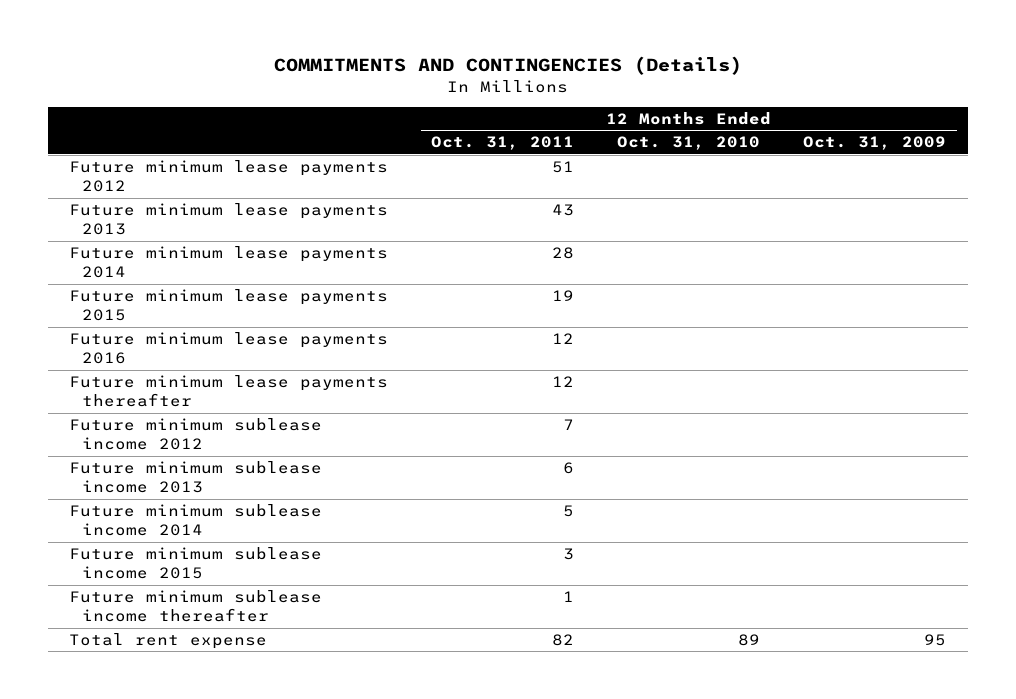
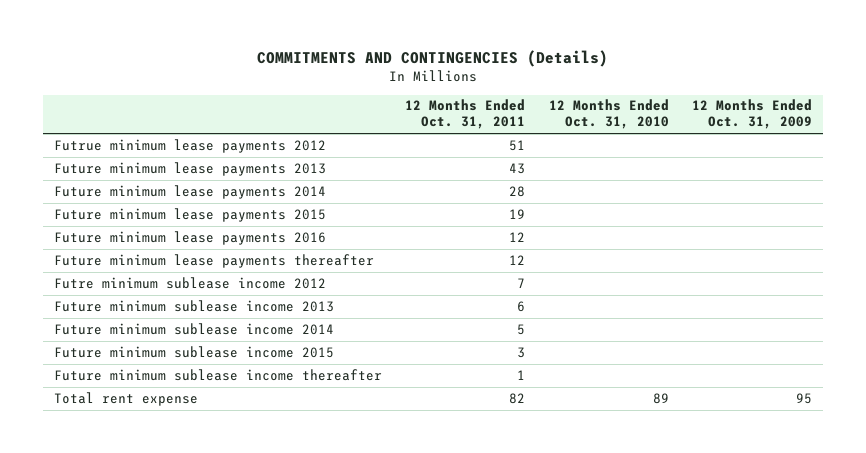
[69,159,389,193] Future minimum lease payments 2012 -> [54,138,327,153] Futrue minimum lease payments 2012
[69,417,323,451] Future minimum sublease income 2012 -> [54,276,327,289] Futre minimum sublease income 2012

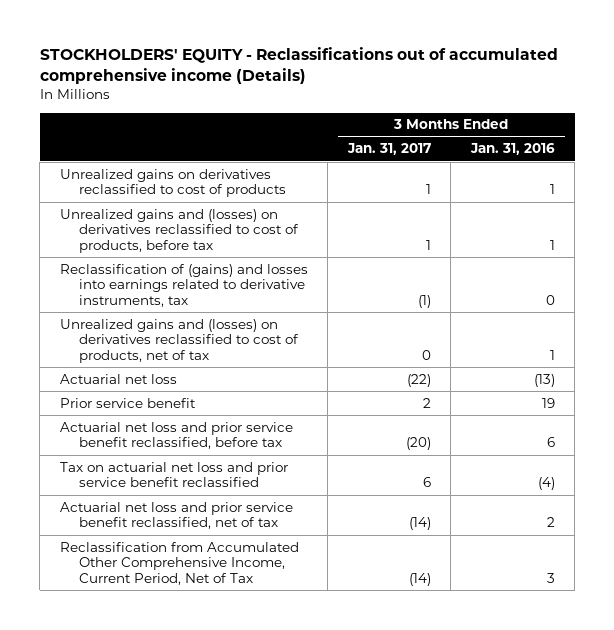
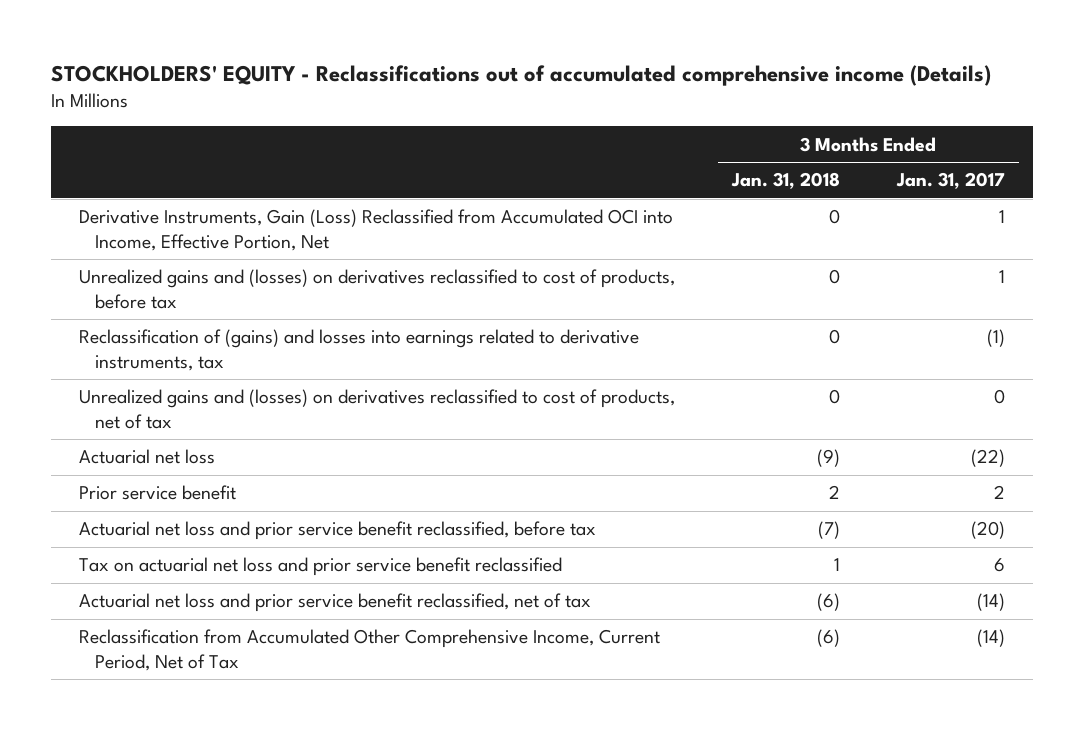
[469,143,555,156] Jan. 31, 2016 -> none
none -> [730,172,840,190] Jan. 31, 2018
[59,168,287,198] Unrealized gains on derivatives reclassified to cost of products -> none
none -> [79,209,674,251] Derivative Instruments, Gain (Loss) Reclassified from Accumulated OCI into Income, Effective Portion, Net

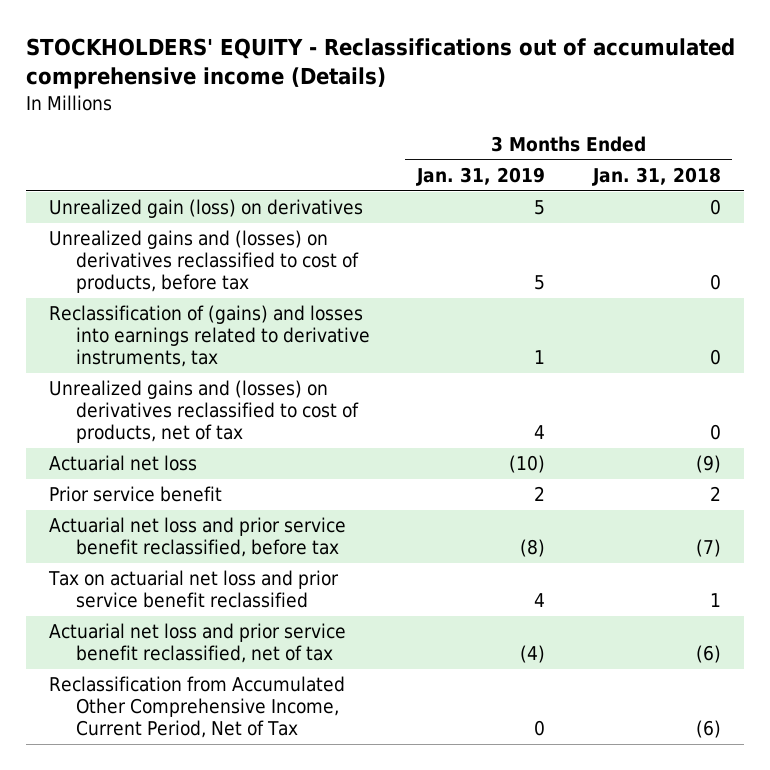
[895,172,1005,190] Jan. 31, 2017 -> none
none -> [416,166,546,186] Jan. 31, 2019
[79,209,674,251] Derivative Instruments, Gain (Loss) Reclassified from Accumulated OCI into Income, Effective Portion, Net -> [49,199,364,219] Unrealized gain (loss) on derivatives

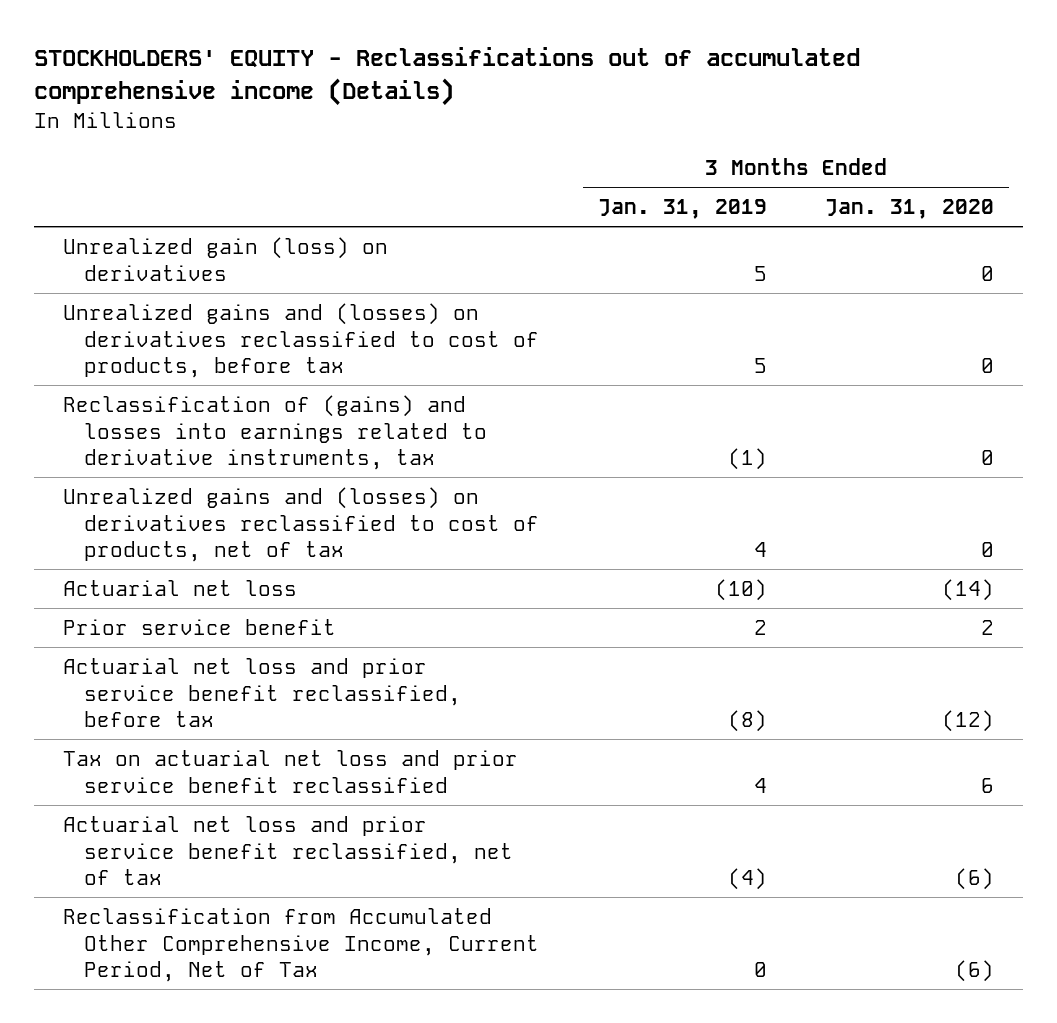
[591,166,721,186] Jan. 31, 2018 -> none
none -> [825,199,995,220] Jan. 31, 2020
[534,350,546,365] 1 -> [727,448,767,471] (1)

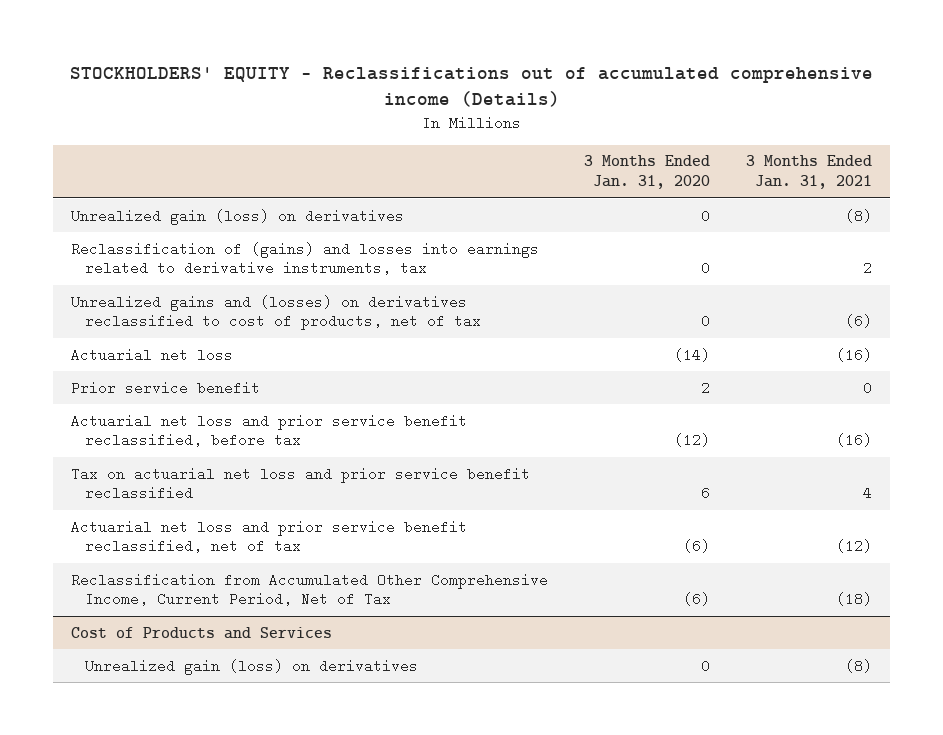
[597,199,767,220] Jan. 31, 2019 -> none
none -> [746,155,873,190] 3 Months Ended Jan. 31, 2021
[62,302,540,379] Unrealized gains and (losses) on derivatives reclassified to cost of products, before tax -> none
none -> [71,626,333,639] Cost of Products and Services
none -> [85,658,419,675] Unrealized gain (loss) on derivatives

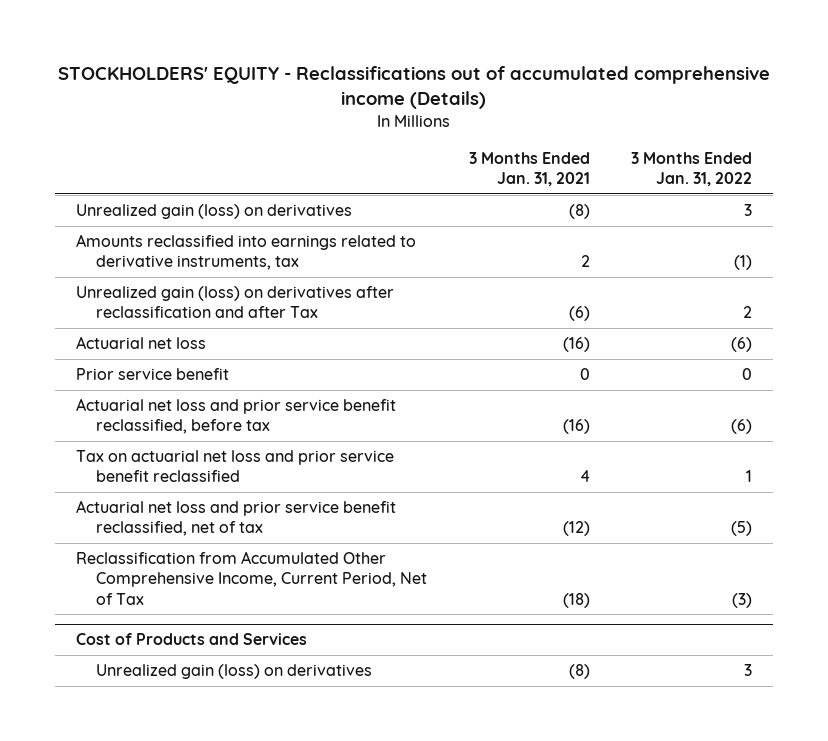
[584,155,711,190] 3 Months Ended Jan. 31, 2020 -> none
none -> [631,151,753,186] 3 Months Ended Jan. 31, 2022
[71,294,482,331] Unrealized gains and (losses) on derivatives reclassified to cost of products, net of tax -> none
[71,241,540,276] Reclassification of (gains) and losses into earnings related to derivative instruments, tax -> [75,233,416,271] Amounts reclassified into earnings related to derivative instruments, tax
none -> [75,285,394,319] Unrealized gain (loss) on derivatives after reclassification and after Tax

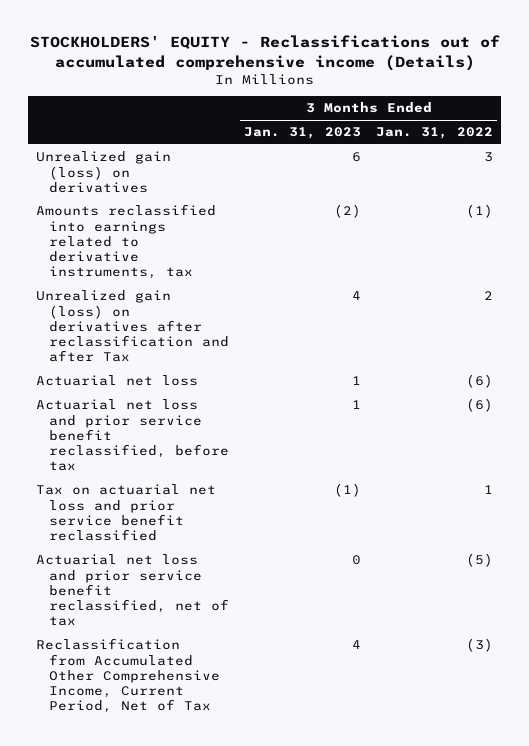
[468,151,590,186] 3 Months Ended Jan. 31, 2021 -> none
none -> [244,127,362,140] Jan. 31, 2023
[75,367,229,380] Prior service benefit -> none
[75,633,307,646] Cost of Products and Services -> none
[96,663,373,679] Unrealized gain (loss) on derivatives -> none

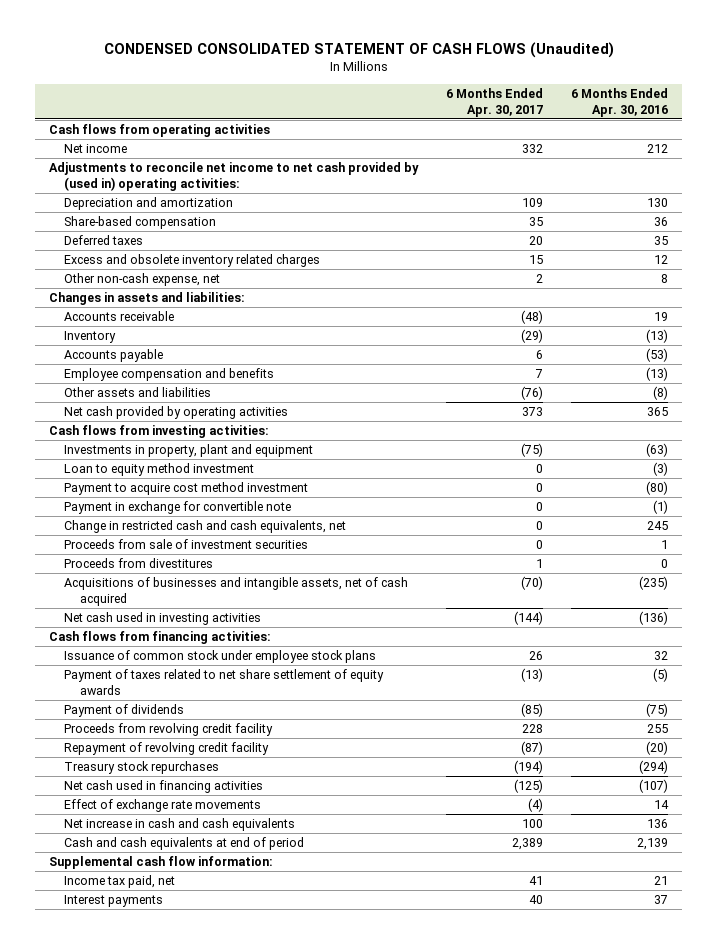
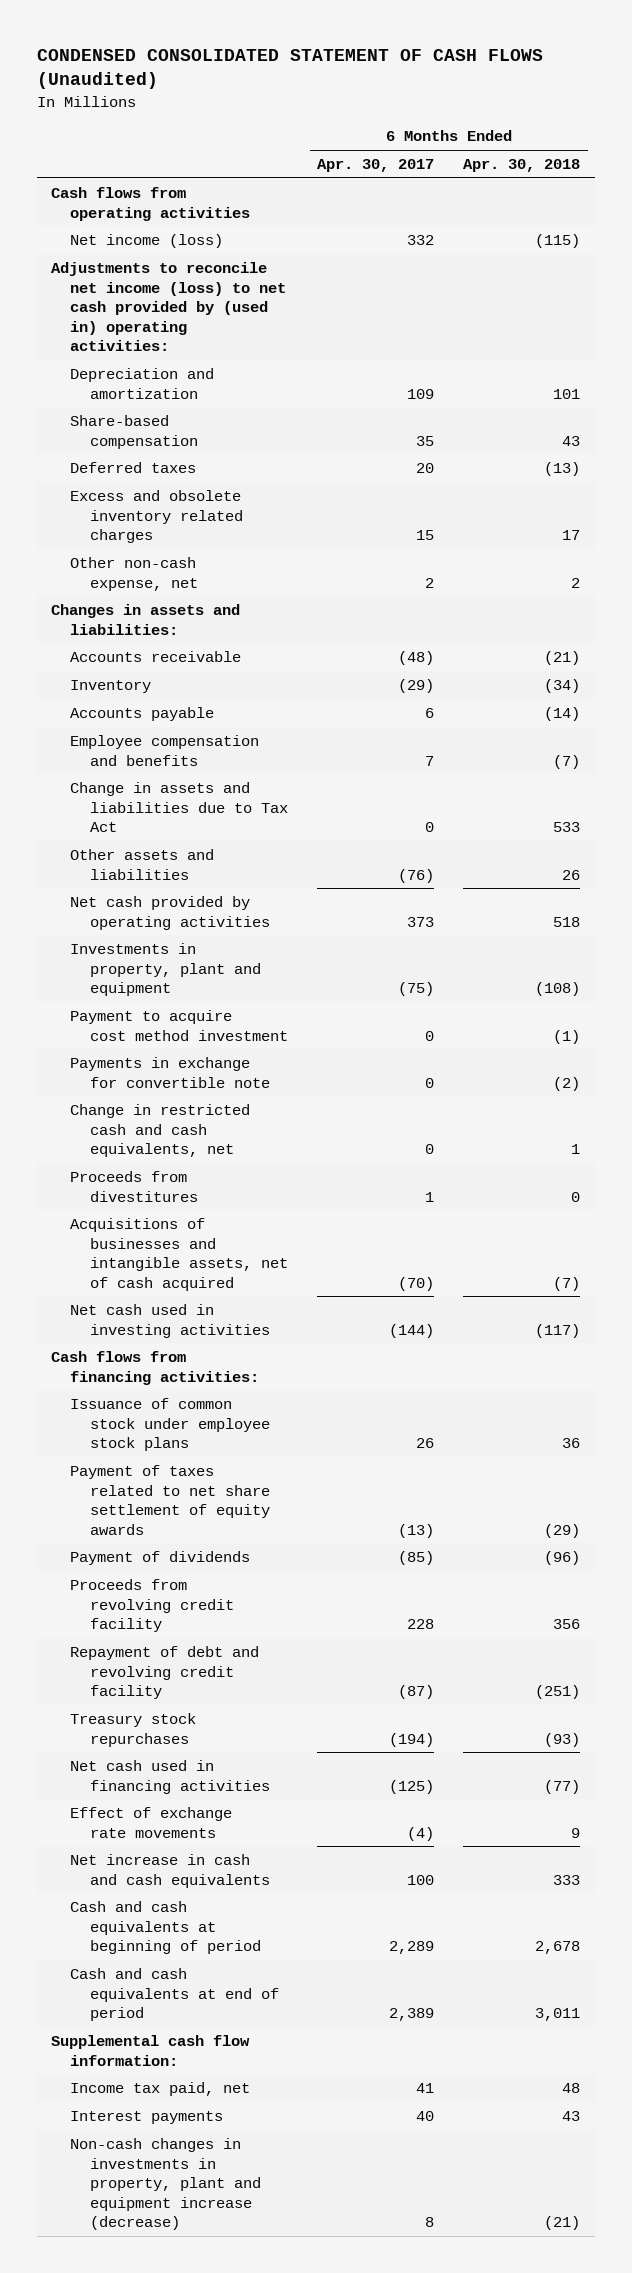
[571,88,669,117] 6 Months Ended Apr. 30, 2016 -> none
none -> [463,159,581,173] Apr. 30, 2018
[64,144,128,154] Net income -> [70,234,224,249] Net income (loss)
[48,162,419,191] Adjustments to reconcile net income to net cash provided by (used in) operating activities: -> [51,262,287,352] Adjustments to reconcile net income (loss) to net cash provided by (used in) operating activities:
none -> [70,782,288,833] Change in assets and liabilities due to Tax Act
[48,425,269,439] Cash flows from investing activities: -> none
[64,463,255,477] Loan to equity method investment -> none
[64,501,292,515] Payment in exchange for convertible note -> [70,1057,270,1088] Payments in exchange for convertible note
[64,539,309,550] Proceeds from sale of investment securities -> none
[64,742,270,756] Repayment of revolving credit facility -> [70,1646,260,1700] Repayment of debt and revolving credit facility
none -> [70,1901,261,1955] Cash and cash equivalents at beginning of period
none -> [70,2138,261,2231] Non-cash changes in investments in property, plant and equipment increase (decrease)

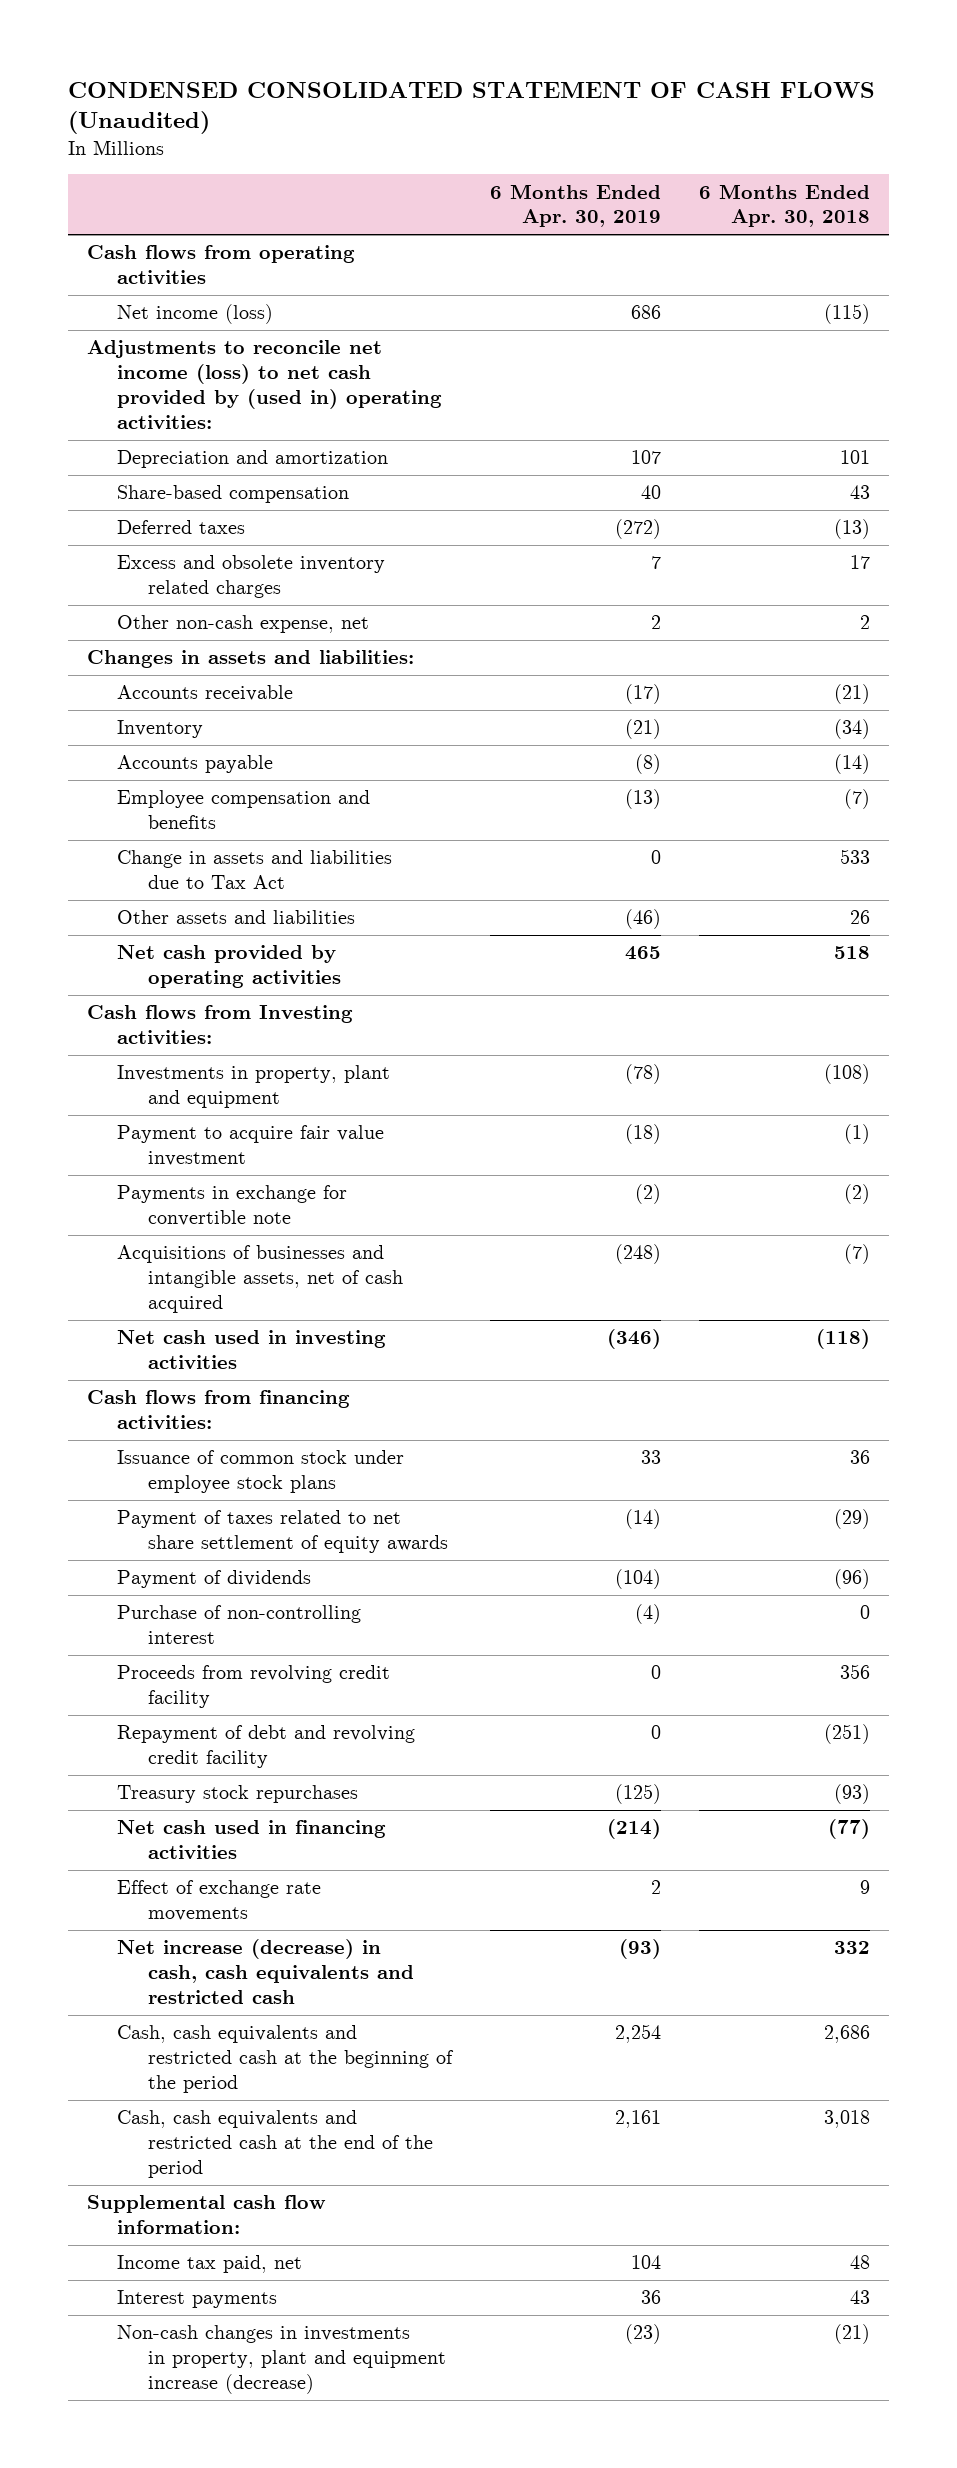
[316,159,434,173] Apr. 30, 2017 -> none
none -> [490,183,662,228] 6 Months Ended Apr. 30, 2019
none -> [86,1005,353,1045] Cash flows from Investing activities:
[70,1010,288,1041] Payment to acquire cost method investment -> [117,1125,385,1167] Payment to acquire fair value investment
[70,1104,251,1158] Change in restricted cash and cash equivalents, net -> none
[70,1171,198,1202] Proceeds from divestitures -> none
[535,1323,581,1338] (117) -> [816,1329,871,1350] (118)
none -> [117,1605,362,1645] Purchase of non-controlling interest
[70,1854,270,1888] Net increase in cash and cash equivalents -> [117,1939,415,2004] Net increase (decrease) in cash, cash equivalents and restricted cash
[553,1874,581,1885] 333 -> [834,1941,871,1955] 332
[70,1901,261,1955] Cash and cash equivalents at beginning of period -> [117,2025,455,2093] Cash, cash equivalents and restricted cash at the beginning of the period
[535,1941,581,1955] 2,678 -> [824,2025,871,2044] 2,686
[70,1968,279,2022] Cash and cash equivalents at end of period -> [117,2110,434,2178] Cash, cash equivalents and restricted cash at the end of the period
[535,2008,581,2022] 3,011 -> [824,2110,871,2129] 3,018

